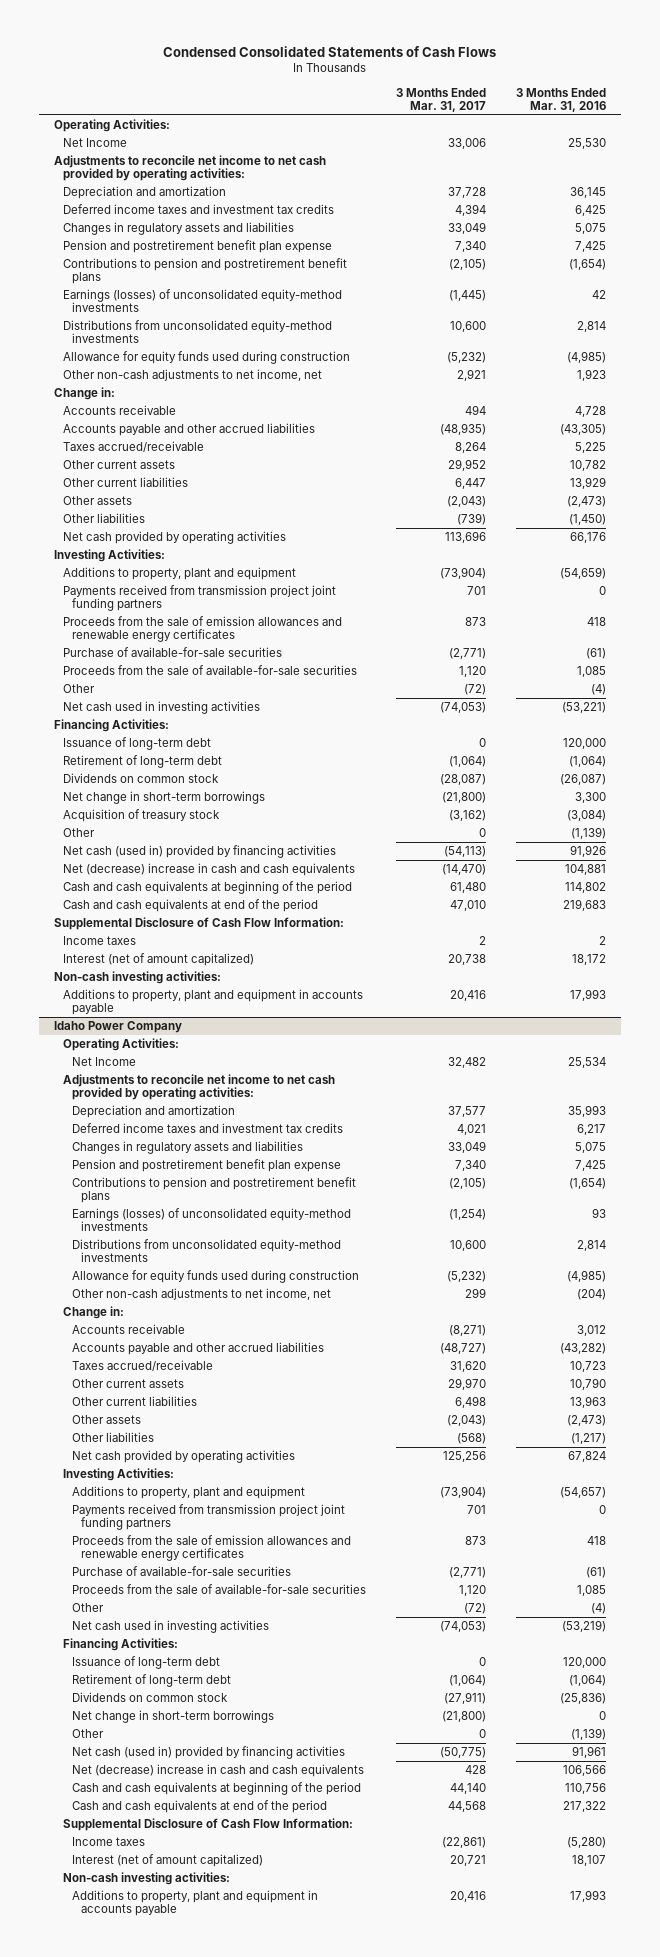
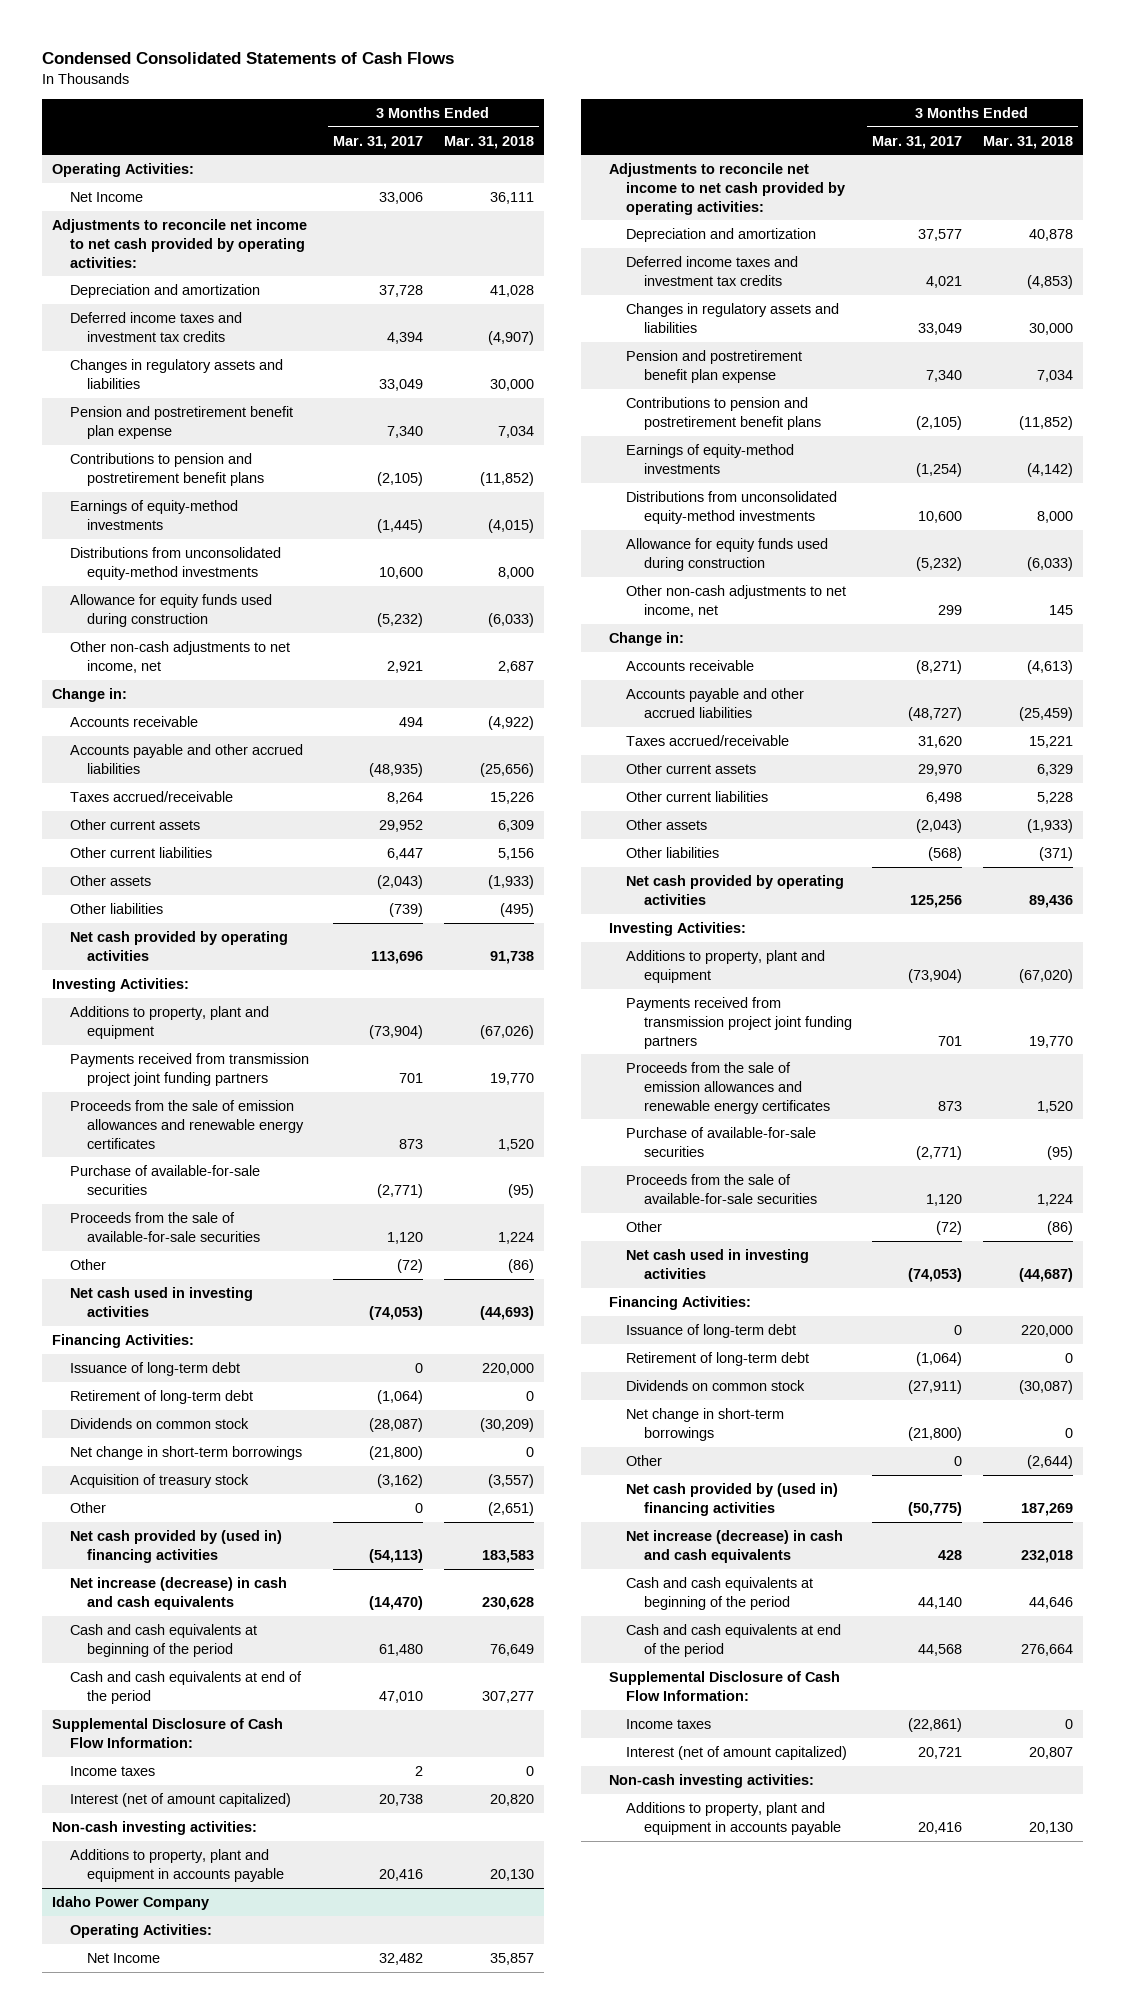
[515,87,606,112] 3 Months Ended Mar. 31, 2016 -> none
none -> [443,135,534,149] Mar. 31, 2018
[62,289,342,313] Earnings (losses) of unconsolidated equity-method investments -> [69,499,238,530] Earnings of equity-method investments
[62,845,336,859] Net cash (used in) provided by financing activities -> [69,1529,282,1563] Net cash provided by (used in) financing activities
[62,863,355,877] Net (decrease) increase in cash and cash equivalents -> [69,1576,287,1610] Net increase (decrease) in cash and cash equivalents
[72,1208,352,1232] Earnings (losses) of unconsolidated equity-method investments -> [626,443,795,474] Earnings of equity-method investments
[72,1746,346,1760] Net cash (used in) provided by financing activities -> [626,1482,839,1516] Net cash provided by (used in) financing activities
[72,1764,365,1778] Net (decrease) increase in cash and cash equivalents -> [626,1529,844,1563] Net increase (decrease) in cash and cash equivalents

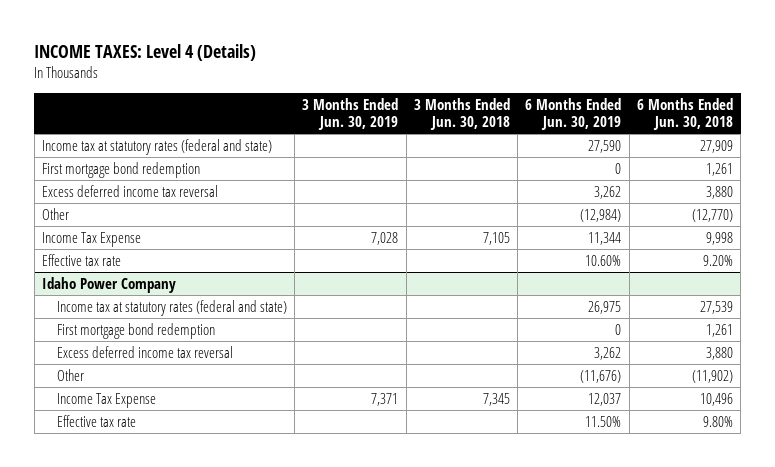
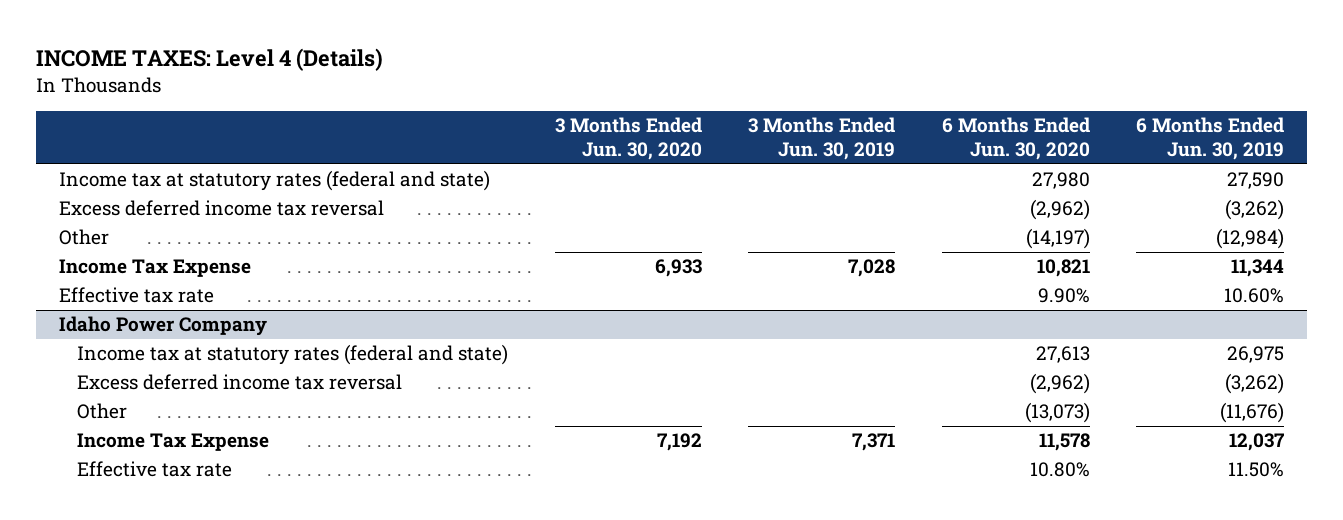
[413,97,510,131] 3 Months Ended Jun. 30, 2018 -> none
[636,97,733,131] 6 Months Ended Jun. 30, 2018 -> none
none -> [554,116,702,161] 3 Months Ended Jun. 30, 2020
none -> [941,116,1090,161] 6 Months Ended Jun. 30, 2020
[42,161,201,178] First mortgage bond redemption -> none
[594,185,622,199] 3,262 -> [1224,199,1284,221] (3,262)
[56,322,215,339] First mortgage bond redemption -> none
[594,346,622,360] 3,262 -> [1224,373,1284,395] (3,262)

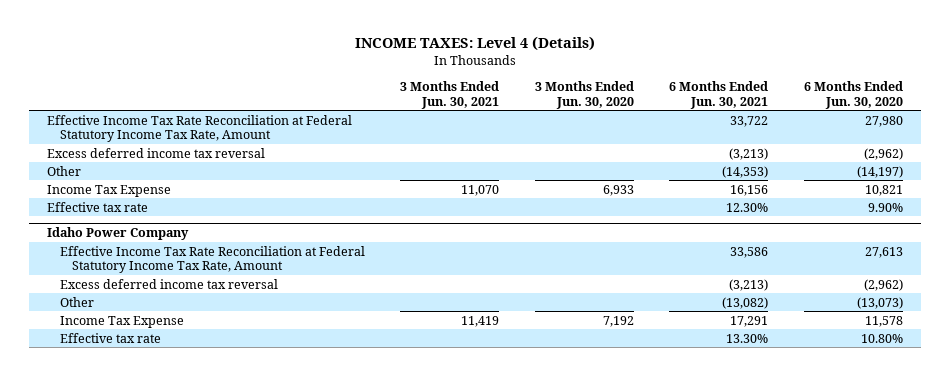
[748,116,896,161] 3 Months Ended Jun. 30, 2019 -> none
[1135,116,1284,161] 6 Months Ended Jun. 30, 2019 -> none
none -> [400,81,500,109] 3 Months Ended Jun. 30, 2021
none -> [669,81,769,109] 6 Months Ended Jun. 30, 2021
[59,170,491,192] Income tax at statutory rates (federal and state) -> [46,114,352,143] Effective Income Tax Rate Reconciliation at Federal Statutory Income Tax Rate, Amount
[77,344,509,366] Income tax at statutory rates (federal and state) -> [59,245,365,274] Effective Income Tax Rate Reconciliation at Federal Statutory Income Tax Rate, Amount

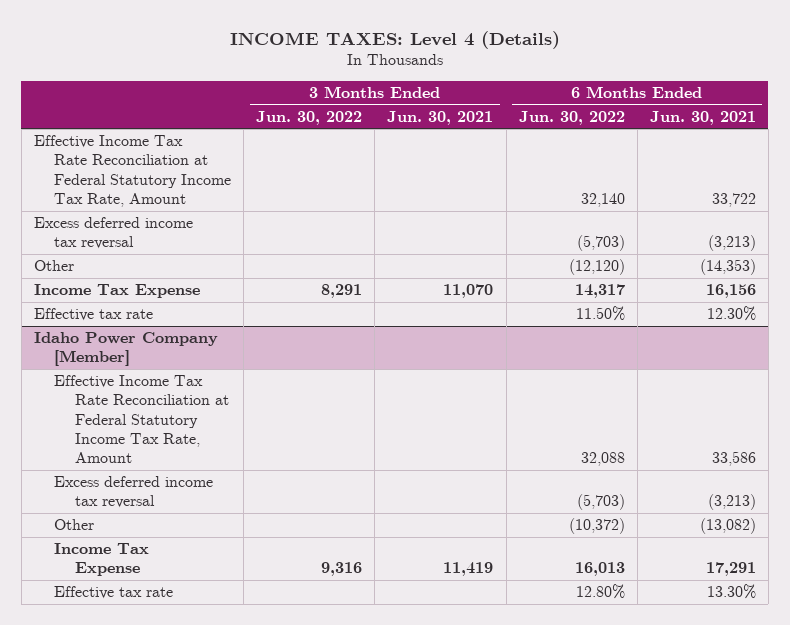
[534,81,634,109] 3 Months Ended Jun. 30, 2020 -> none
[803,81,903,109] 6 Months Ended Jun. 30, 2020 -> none
none -> [256,110,363,125] Jun. 30, 2022
none -> [518,110,625,125] Jun. 30, 2022
[46,226,189,240] Idaho Power Company -> [33,332,218,367] Idaho Power Company [Member]

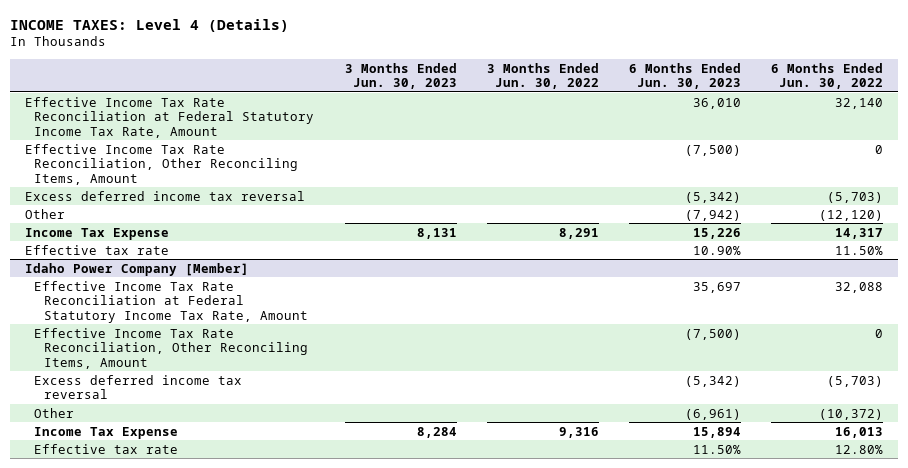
[387,110,494,125] Jun. 30, 2021 -> none
[649,110,756,125] Jun. 30, 2021 -> none
none -> [344,62,457,90] 3 Months Ended Jun. 30, 2023
none -> [628,62,741,90] 6 Months Ended Jun. 30, 2023
none -> [25,143,299,185] Effective Income Tax Rate Reconciliation, Other Reconciling Items, Amount
none -> [34,327,308,369] Effective Income Tax Rate Reconciliation, Other Reconciling Items, Amount

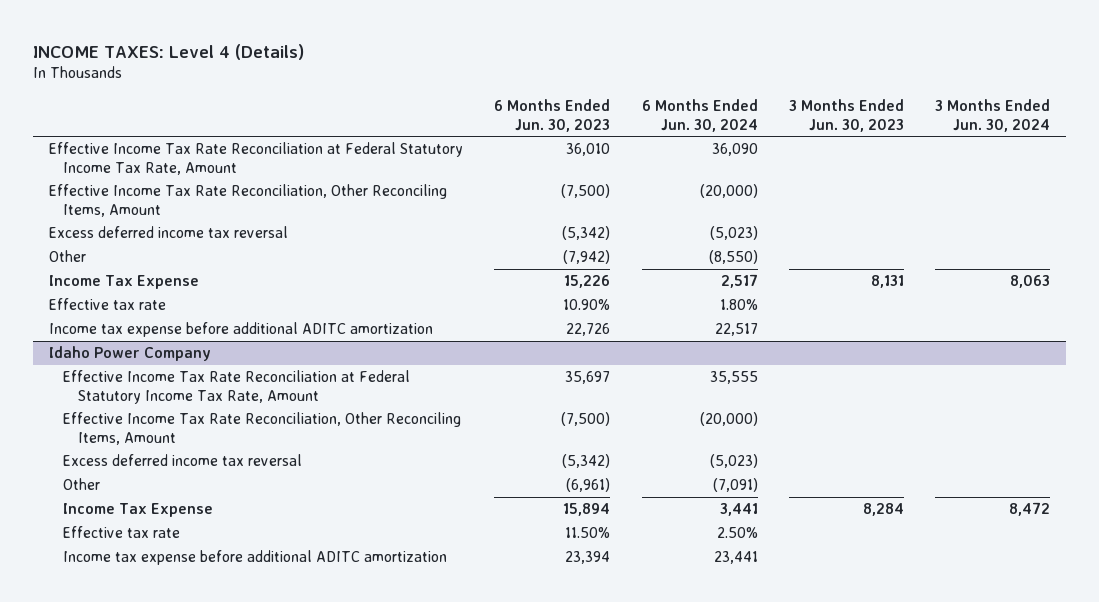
[486,62,599,90] 3 Months Ended Jun. 30, 2022 -> none
[770,62,883,90] 6 Months Ended Jun. 30, 2022 -> none
none -> [641,99,758,132] 6 Months Ended Jun. 30, 2024
none -> [935,99,1051,132] 3 Months Ended Jun. 30, 2024
none -> [49,322,434,338] Income tax expense before additional ADITC amortization
[25,262,250,276] Idaho Power Company [Member] -> [49,346,212,362] Idaho Power Company
none -> [63,550,448,566] Income tax expense before additional ADITC amortization

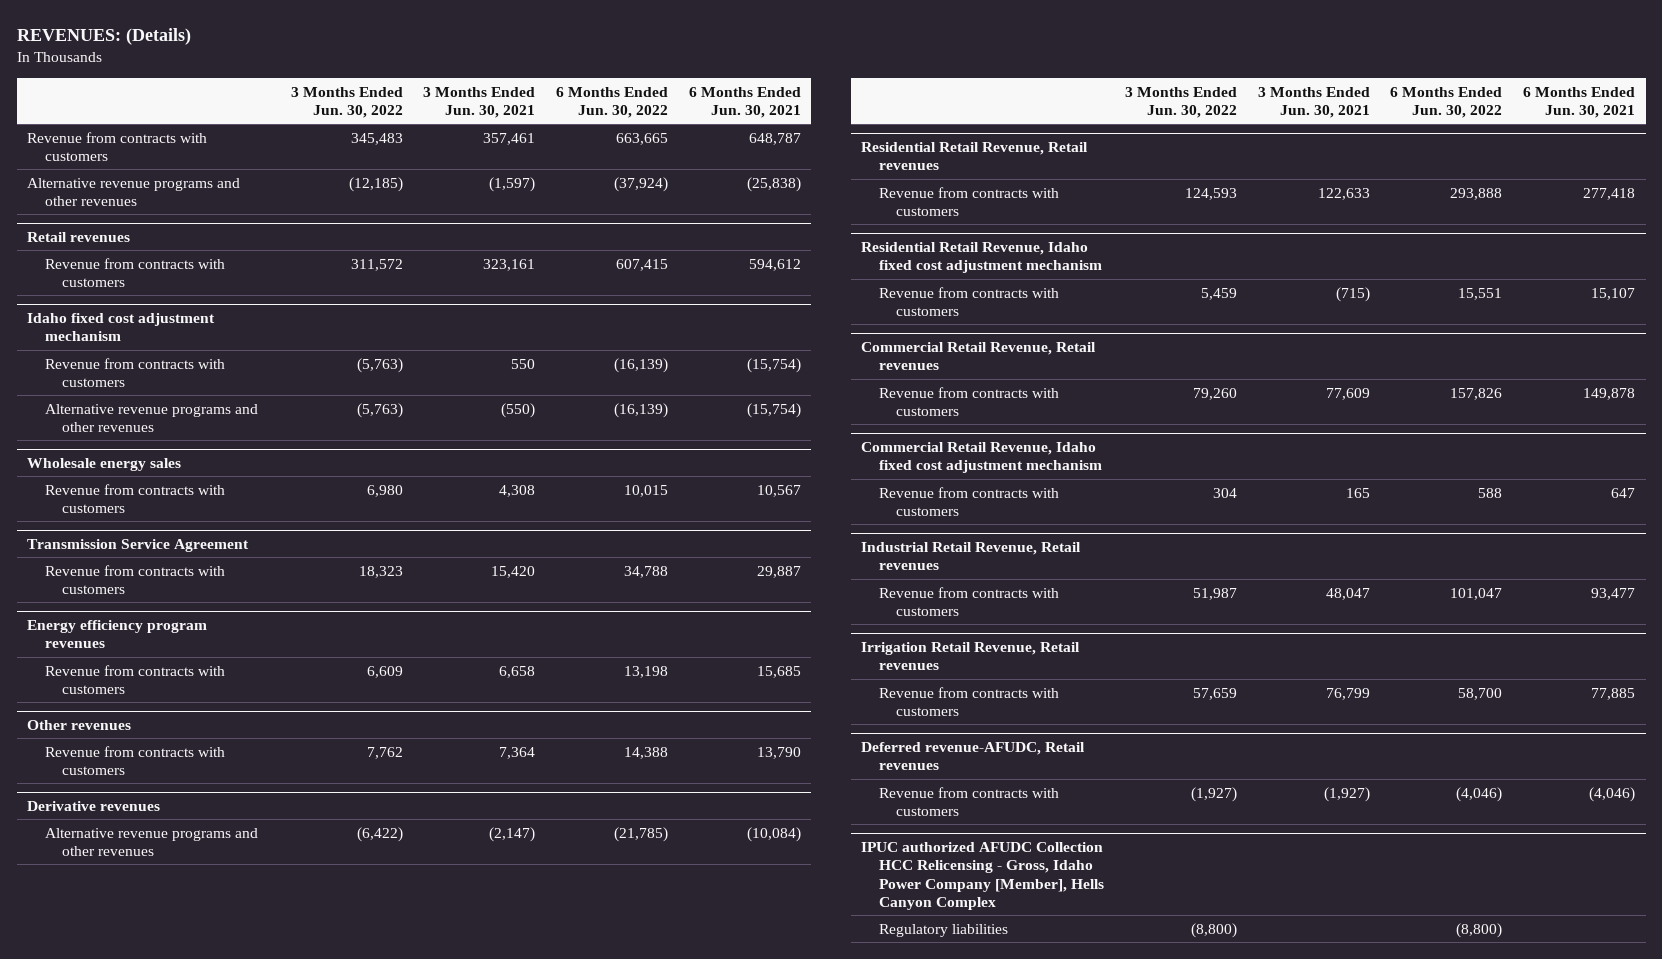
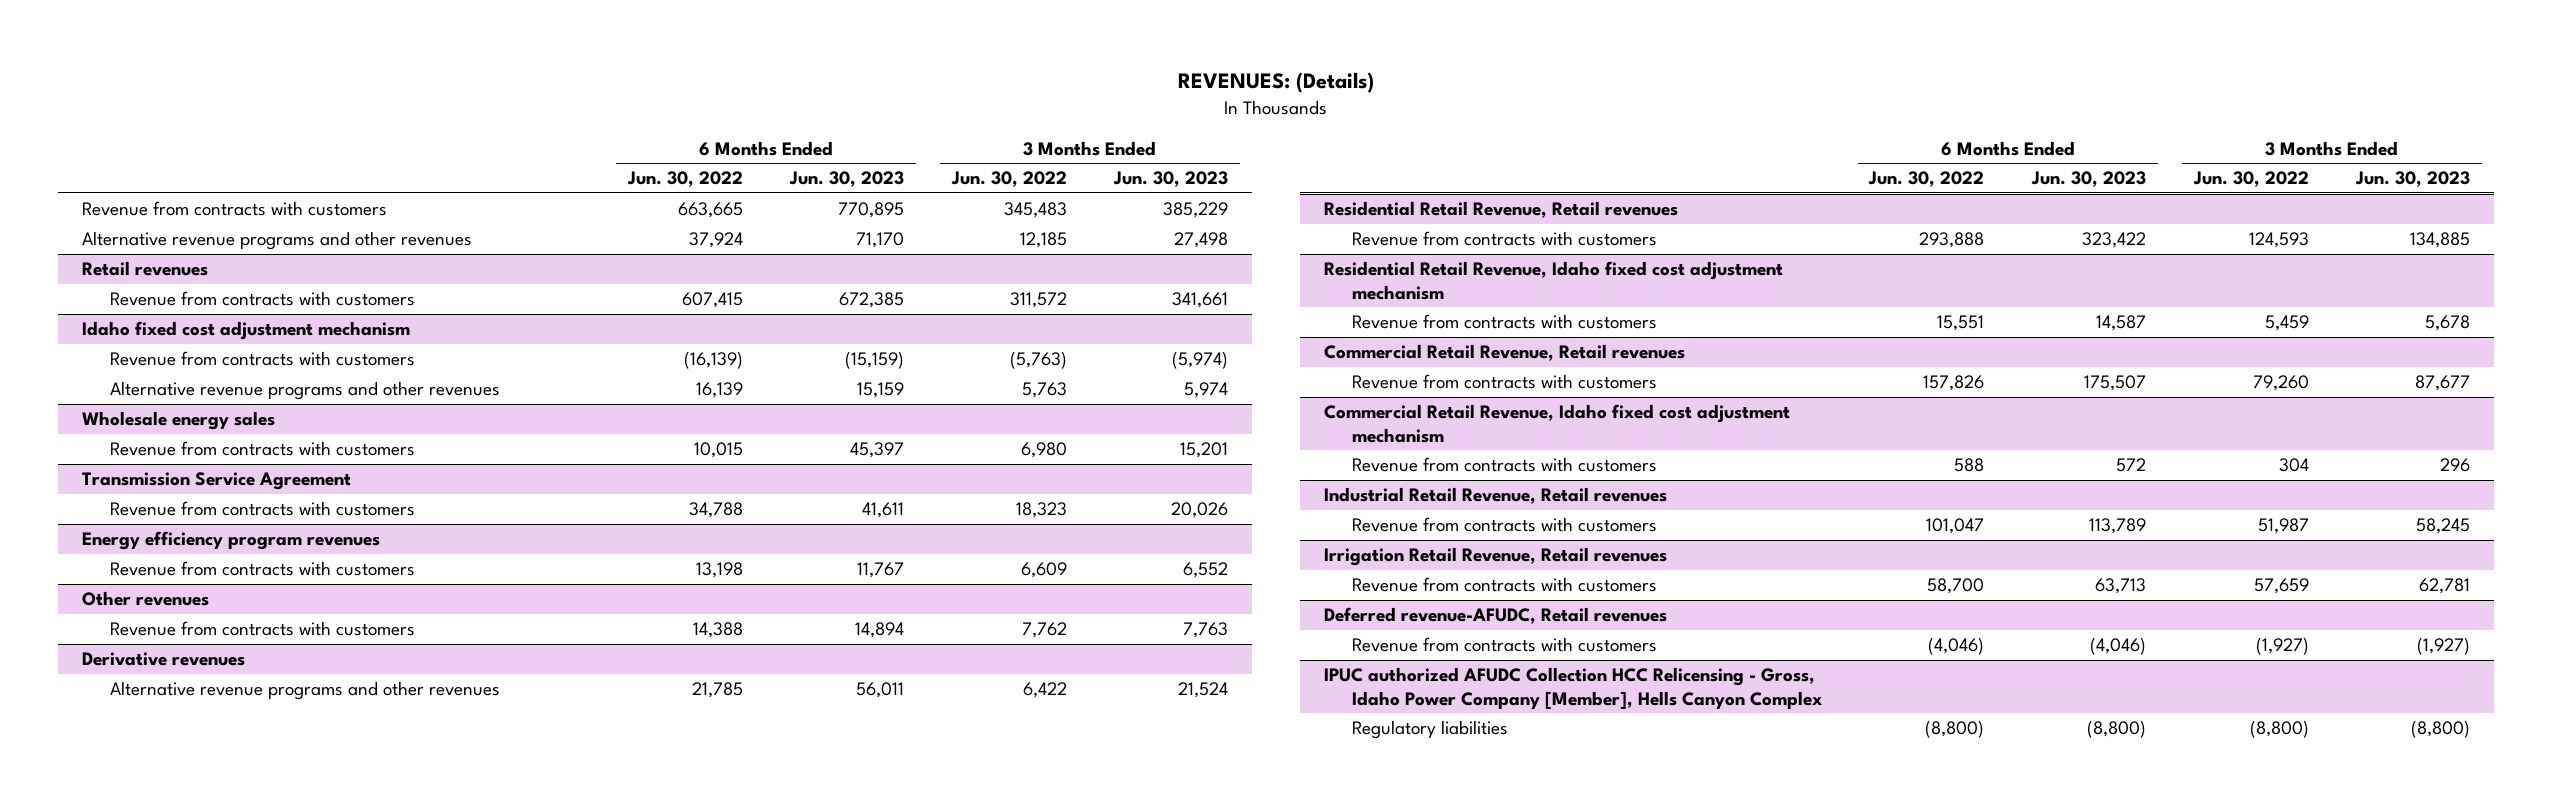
[423,86,536,119] 3 Months Ended Jun. 30, 2021 -> none
[689,86,802,119] 6 Months Ended Jun. 30, 2021 -> none
none -> [789,171,905,188] Jun. 30, 2023
none -> [1113,171,1229,188] Jun. 30, 2023
[348,176,403,192] (12,185) -> [1019,232,1067,249] 12,185
[614,176,669,192] (37,924) -> [688,232,743,249] 37,924
[356,402,403,418] (5,763) -> [1021,382,1067,399] 5,763
[614,402,669,418] (16,139) -> [695,382,743,399] 16,139
[356,826,403,842] (6,422) -> [1022,682,1067,699] 6,422
[614,826,669,842] (21,785) -> [691,682,743,699] 21,785

